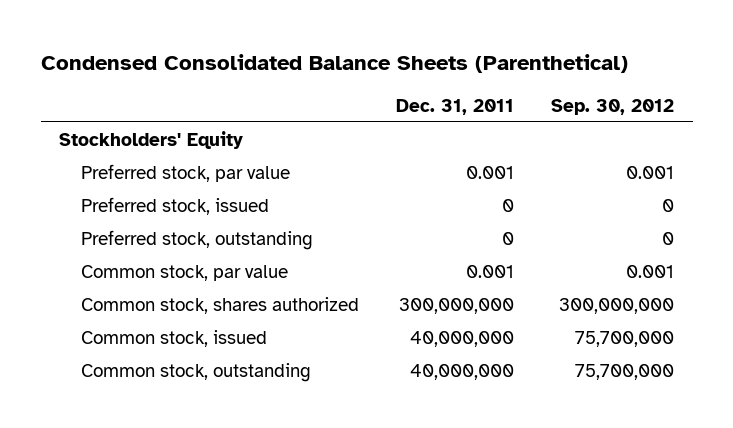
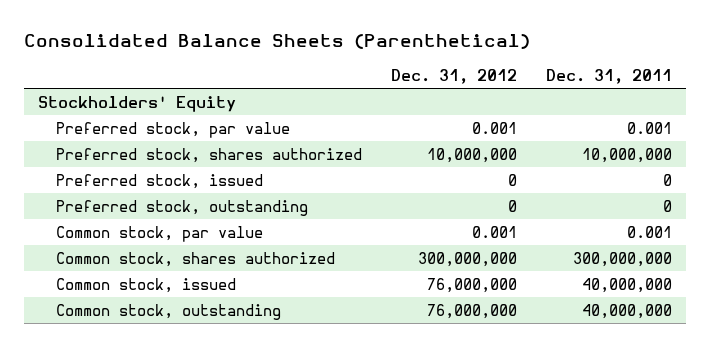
[40,54,628,74] Condensed Consolidated Balance Sheets (Parenthetical) -> [23,33,530,49] Consolidated Balance Sheets (Parenthetical)
[551,98,675,115] Sep. 30, 2012 -> none
none -> [390,68,517,84] Dec. 31, 2012
none -> [55,147,362,163] Preferred stock, shares authorized

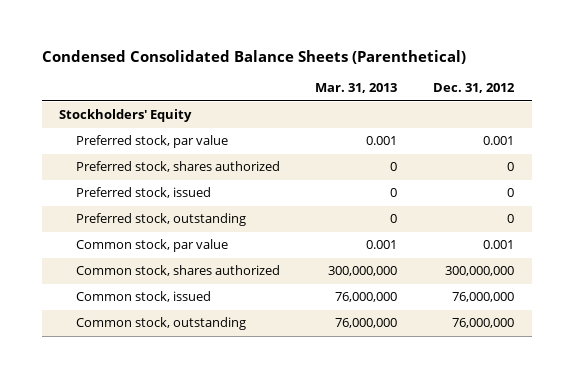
[23,33,530,49] Consolidated Balance Sheets (Parenthetical) -> [41,49,466,64] Condensed Consolidated Balance Sheets (Parenthetical)
[545,68,672,84] Dec. 31, 2011 -> none
none -> [315,83,398,94] Mar. 31, 2013
[426,147,517,163] 10,000,000 -> [506,162,514,172] 0

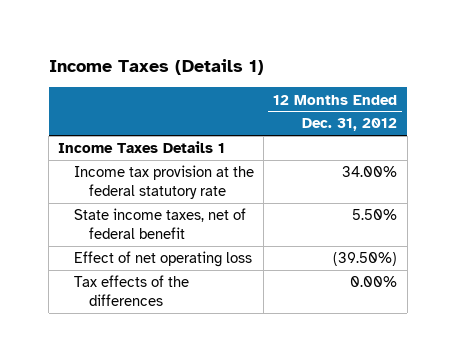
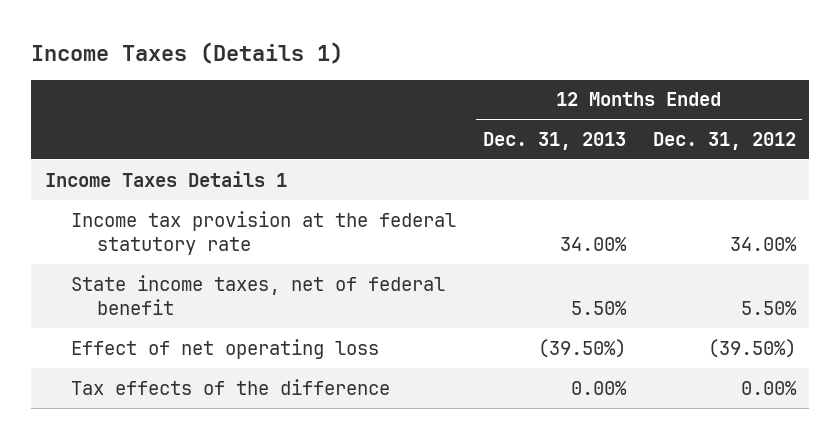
none -> [482,131,626,150] Dec. 31, 2013
[73,275,189,306] Tax effects of the differences -> [70,378,390,395] Tax effects of the difference

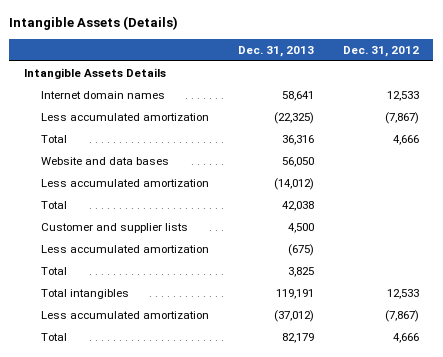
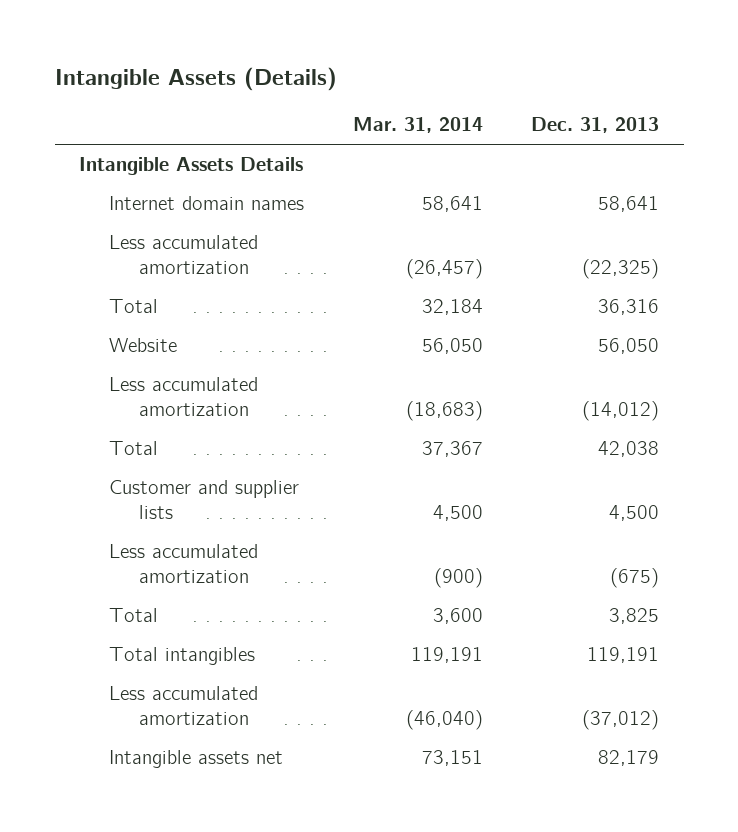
[342,45,419,57] Dec. 31, 2012 -> none
none -> [352,117,483,134] Mar. 31, 2014
[41,157,170,166] Website and data bases -> [108,338,177,353] Website
[41,333,68,342] Total -> [108,750,283,769] Intangible assets net

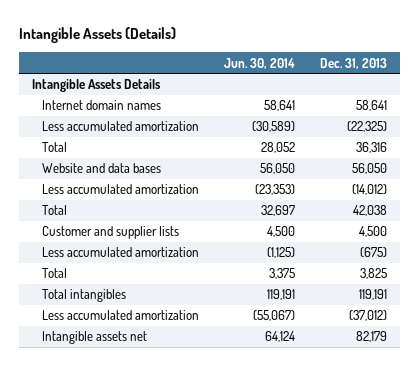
[352,117,483,134] Mar. 31, 2014 -> none
none -> [223,57,295,69] Jun. 30, 2014
[108,338,177,353] Website -> [41,163,161,174] Website and data bases

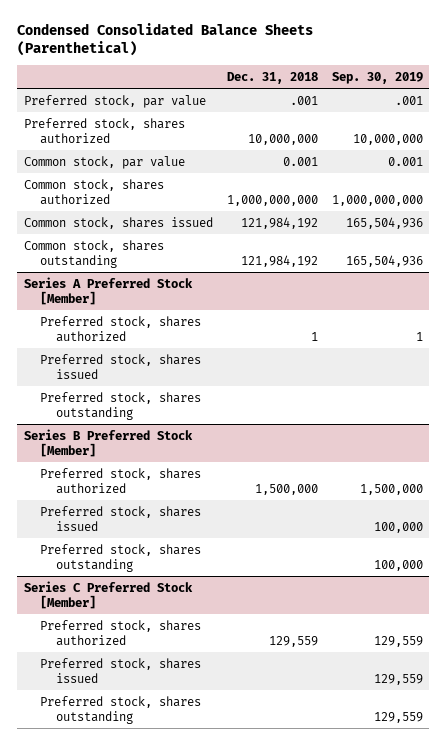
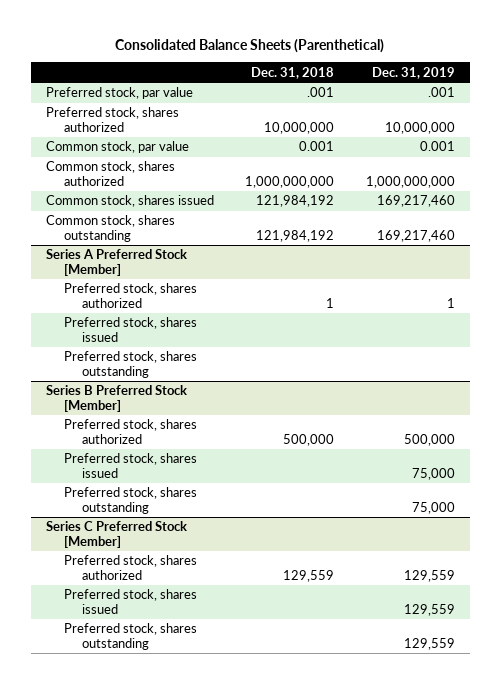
[16,22,313,57] Condensed Consolidated Balance Sheets (Parenthetical) -> [115,38,385,53] Consolidated Balance Sheets (Parenthetical)
[331,71,423,84] Sep. 30, 2019 -> none
none -> [371,66,455,79] Dec. 31, 2019
[254,483,318,495] 1,500,000 -> [283,433,335,446] 500,000

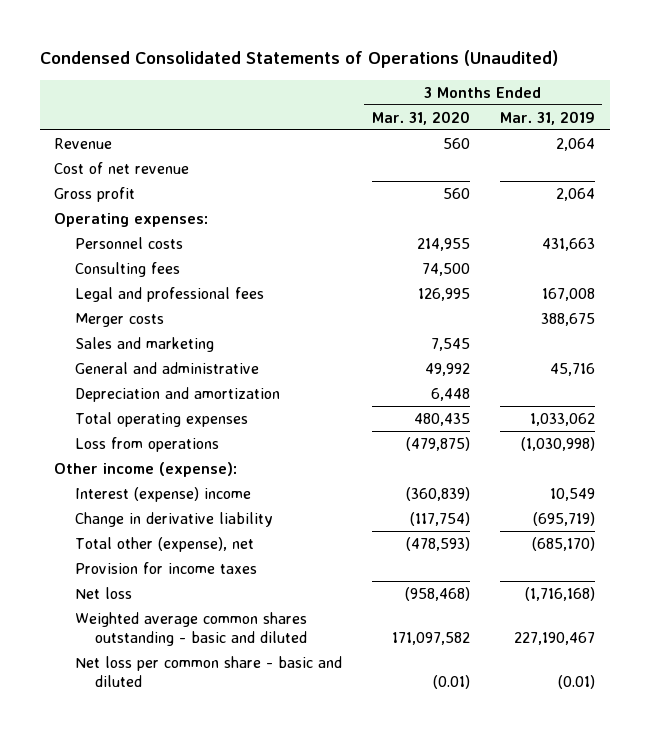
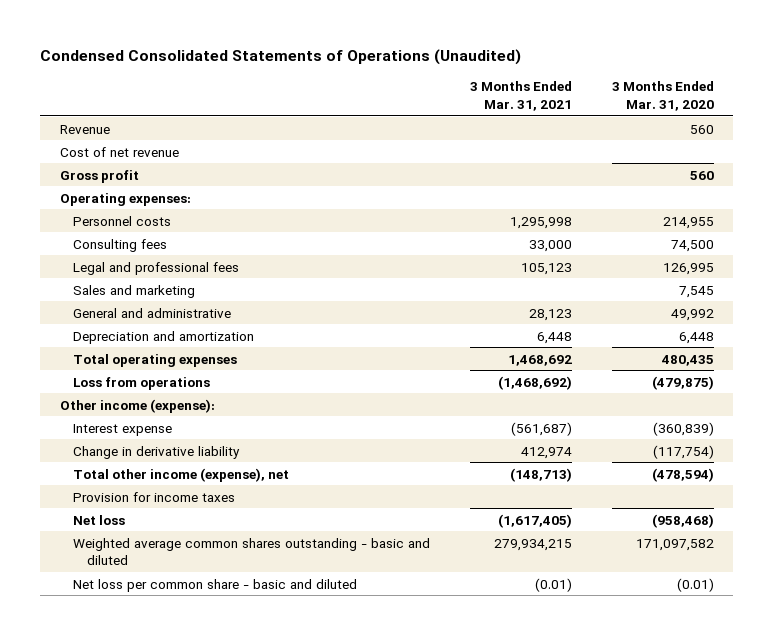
[499,110,595,125] Mar. 31, 2019 -> none
none -> [470,81,573,111] 3 Months Ended Mar. 31, 2021
[74,312,164,327] Merger costs -> none
[74,486,251,502] Interest (expense) income -> [73,423,173,436] Interest expense
[74,536,254,552] Total other (expense), net -> [73,467,290,482] Total other income (expense), net
[405,536,470,551] (478,593) -> [651,467,714,482] (478,594)

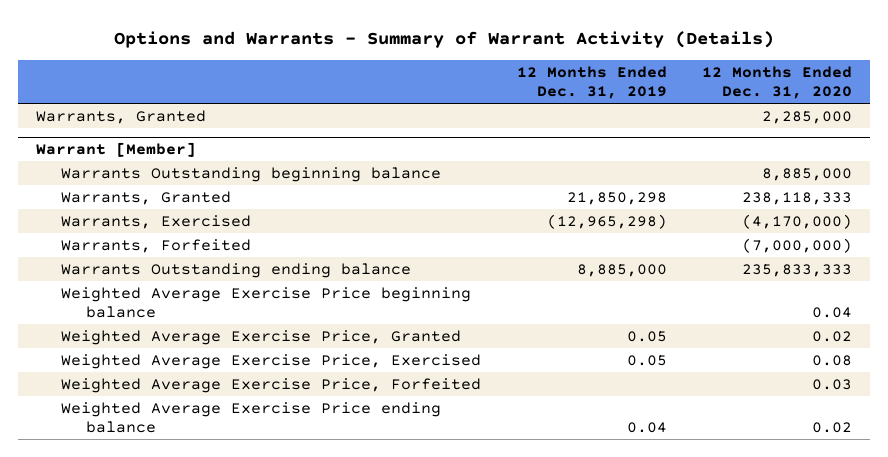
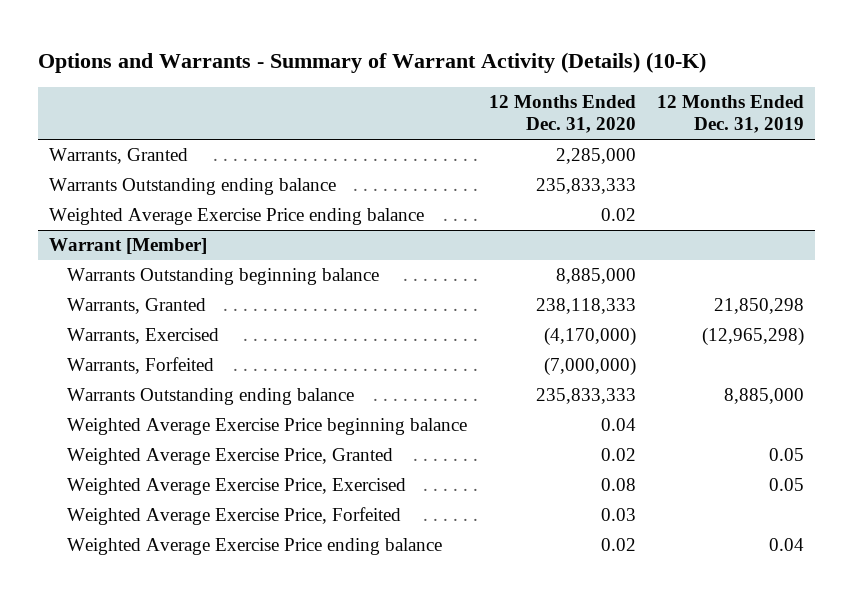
[114,30,775,48] Options and Warrants - Summary of Warrant Activity (Details) -> [38,51,707,73] Options and Warrants - Summary of Warrant Activity (Details) (10-K)
none -> [49,178,337,196] Warrants Outstanding ending balance
none -> [49,208,425,226] Weighted Average Exercise Price ending balance

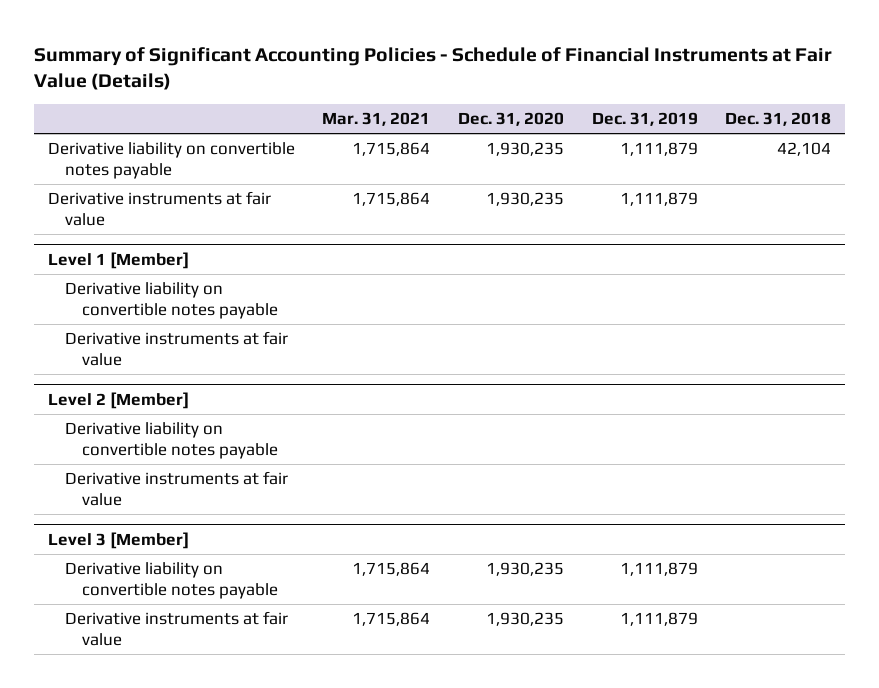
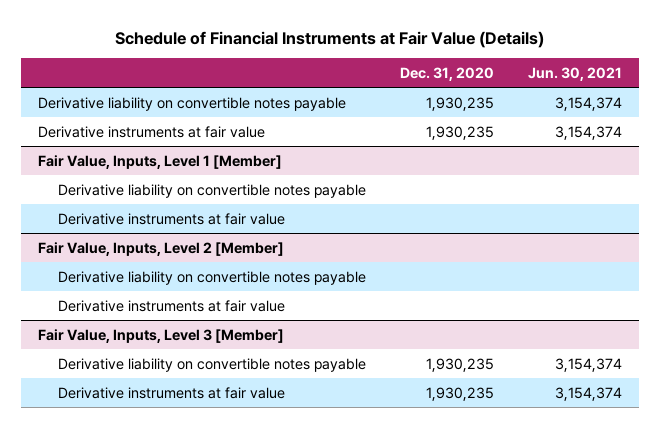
[34,46,833,91] Summary of Significant Accounting Policies - Schedule of Financial Instruments at Fair Value (Details) -> [114,30,544,48] Schedule of Financial Instruments at Fair Value (Details)
[322,112,431,127] Mar. 31, 2021 -> none
[591,112,698,127] Dec. 31, 2019 -> none
[725,112,832,127] Dec. 31, 2018 -> none
none -> [527,66,622,81] Jun. 30, 2021
[47,251,189,269] Level 1 [Member] -> [38,154,283,169] Fair Value, Inputs, Level 1 [Member]
[47,391,189,409] Level 2 [Member] -> [38,241,285,256] Fair Value, Inputs, Level 2 [Member]
[47,531,189,549] Level 3 [Member] -> [38,328,285,343] Fair Value, Inputs, Level 3 [Member]

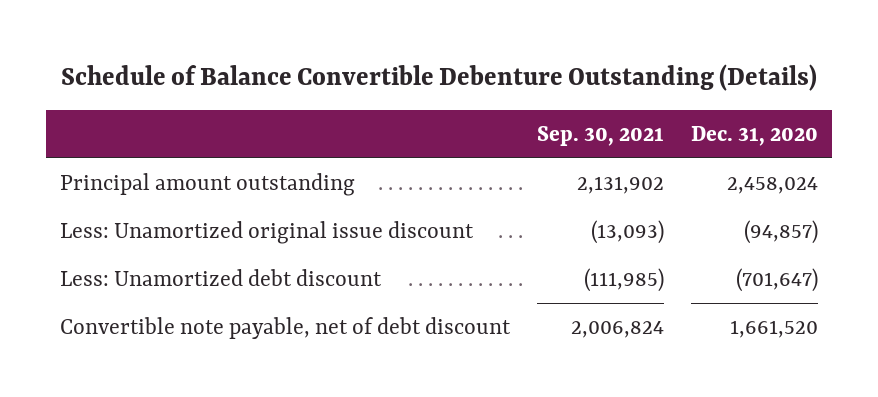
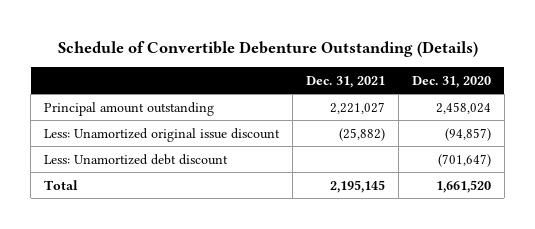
[61,64,818,92] Schedule of Balance Convertible Debenture Outstanding (Details) -> [57,40,478,57] Schedule of Convertible Debenture Outstanding (Details)
[537,125,665,146] Sep. 30, 2021 -> none
none -> [306,75,386,88] Dec. 31, 2021
[59,316,511,339] Convertible note payable, net of debt discount -> [44,179,79,190] Total

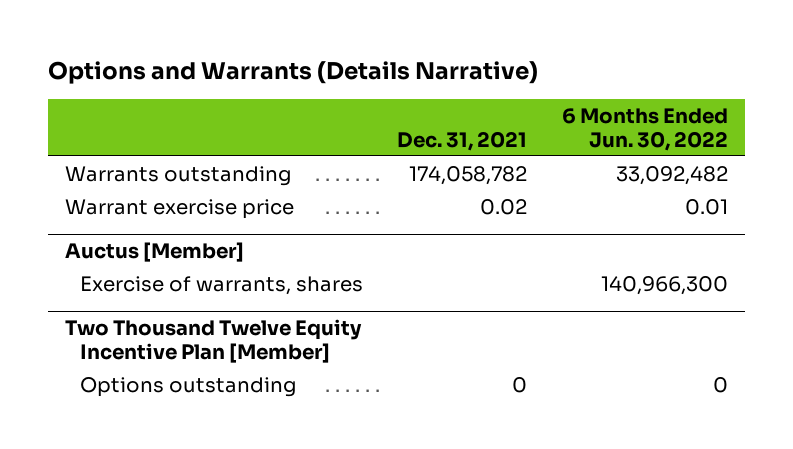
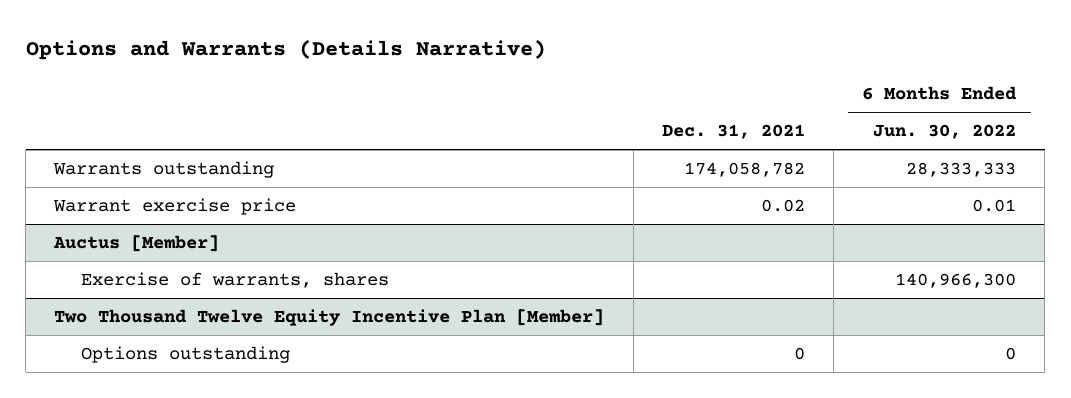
[615,165,728,185] 33,092,482 -> [906,162,1017,178] 28,333,333

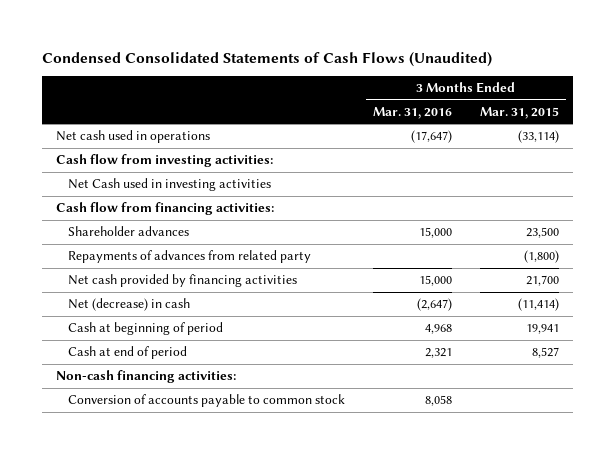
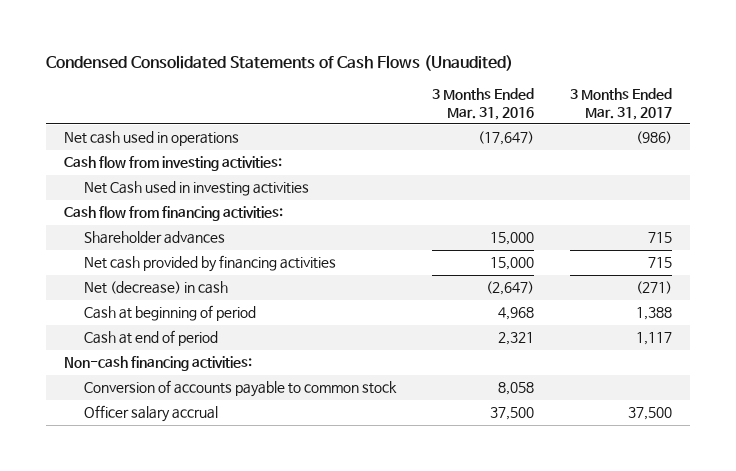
[479,106,559,119] Mar. 31, 2015 -> none
none -> [570,87,673,120] 3 Months Ended Mar. 31, 2017
[67,250,311,264] Repayments of advances from related party -> none
none -> [83,405,218,423] Officer salary accrual

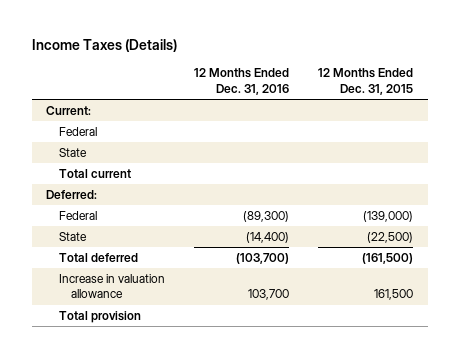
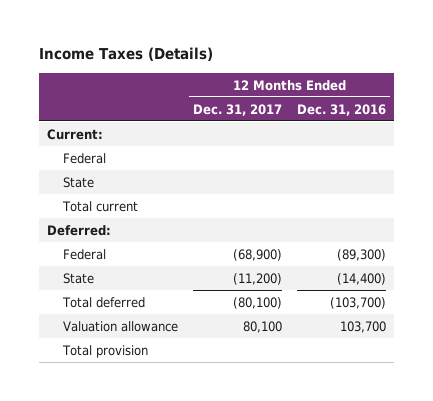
[318,68,414,95] 12 Months Ended Dec. 31, 2015 -> none
none -> [192,103,282,116] Dec. 31, 2017
[58,274,165,299] Increase in valuation allowance -> [62,320,178,332] Valuation allowance

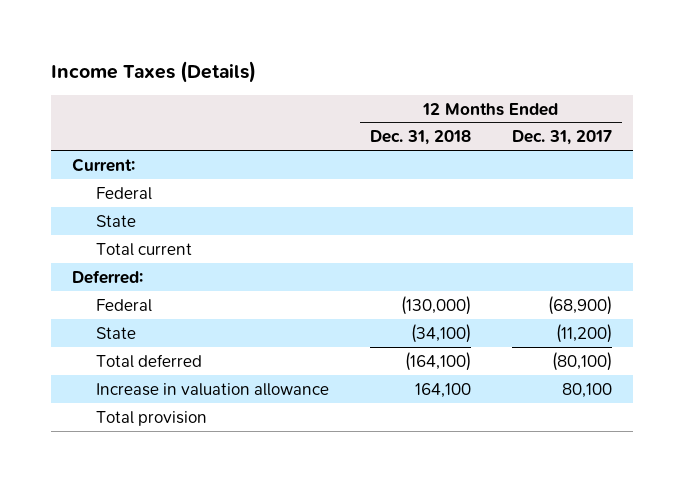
[297,103,387,116] Dec. 31, 2016 -> none
none -> [369,130,471,146] Dec. 31, 2018
[62,320,178,332] Valuation allowance -> [95,382,329,396] Increase in valuation allowance

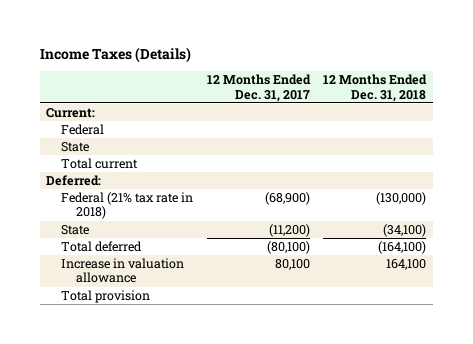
[95,298,152,312] Federal -> [61,192,194,220] Federal (21% tax rate in 2018)

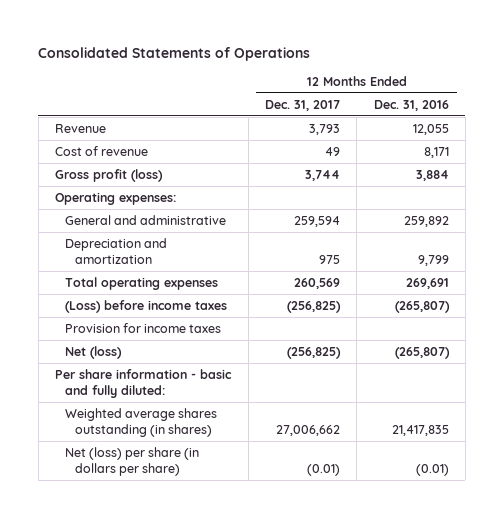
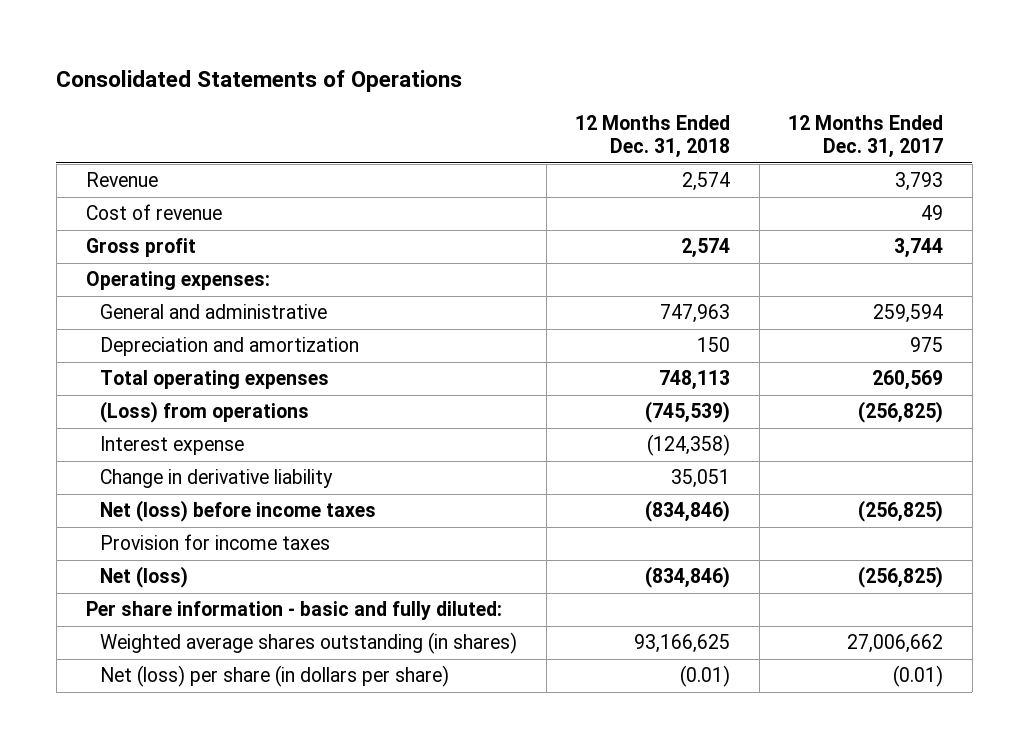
[373,99,449,111] Dec. 31, 2016 -> none
none -> [575,115,731,159] 12 Months Ended Dec. 31, 2018
[55,168,164,182] Gross profit (loss) -> [85,238,196,258] Gross profit
none -> [99,401,309,424] (Loss) from operations
none -> [99,436,244,456] Interest expense
none -> [99,469,333,489] Change in derivative liability
[64,299,227,313] (Loss) before income taxes -> [99,500,376,523] Net (loss) before income taxes

